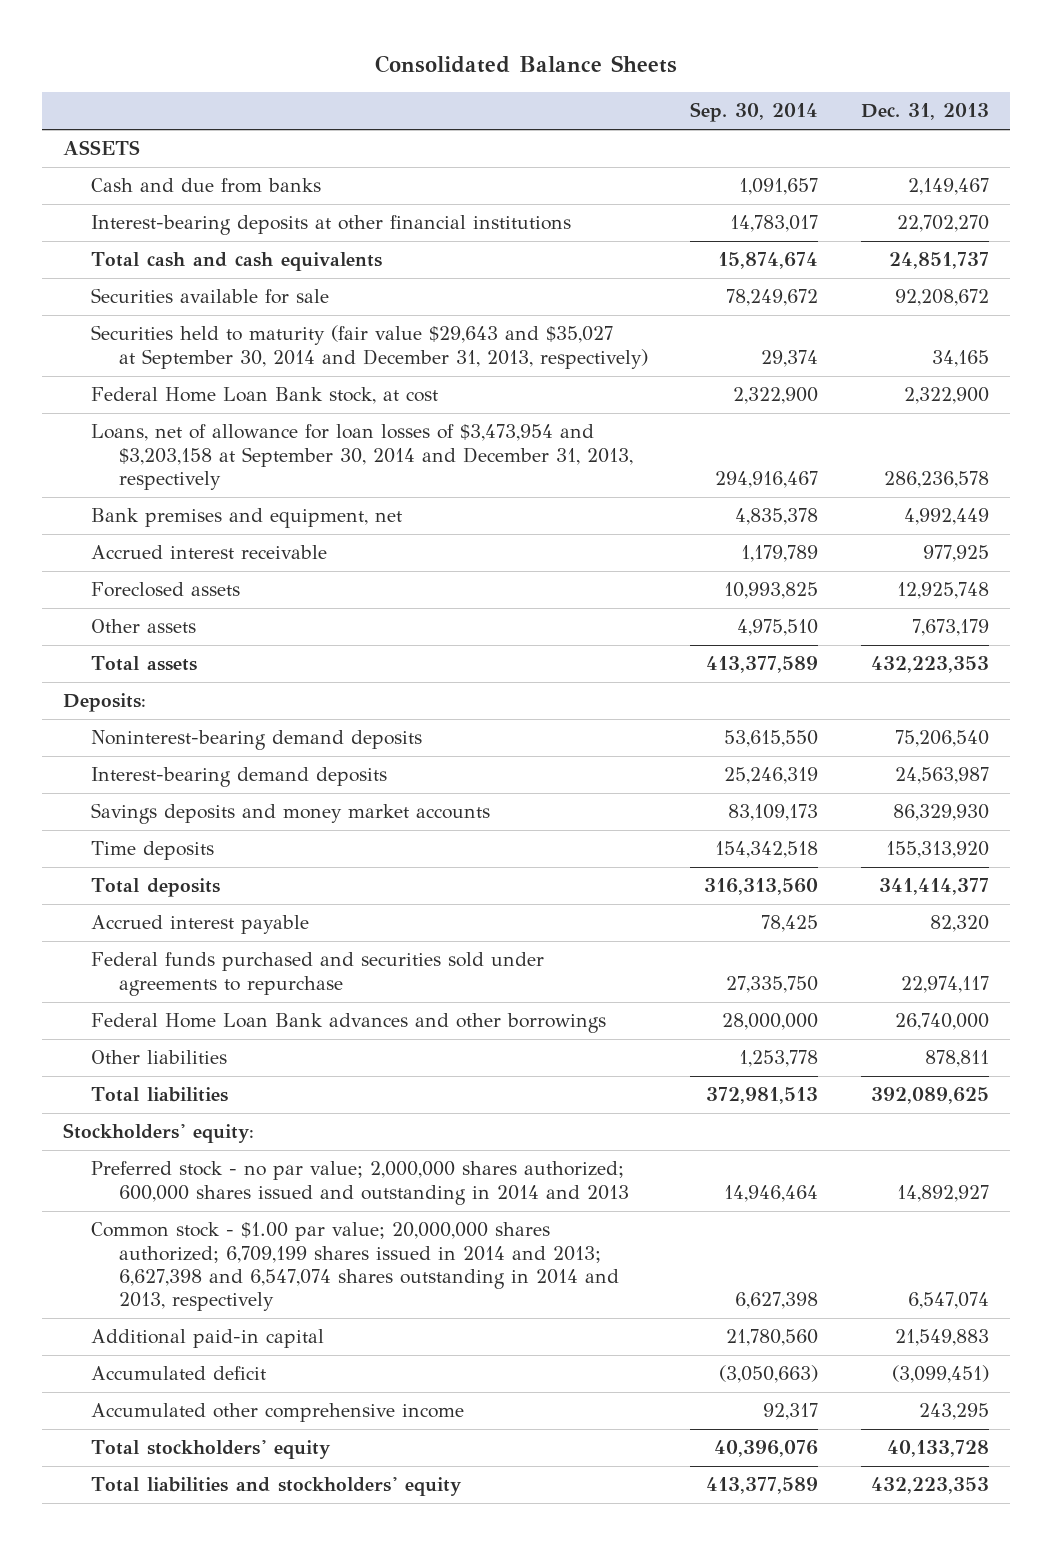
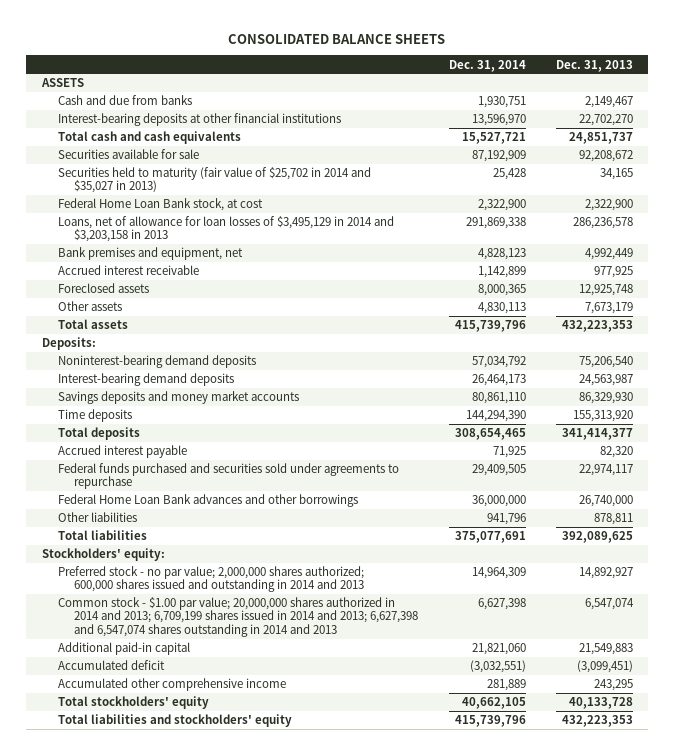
[374,55,677,74] Consolidated Balance Sheets -> [228,34,446,45] CONSOLIDATED BALANCE SHEETS
[690,102,819,123] Sep. 30, 2014 -> none
none -> [448,59,526,72] Dec. 31, 2014
[90,325,648,369] Securities held to maturity (fair value $29,643 and $35,027 at September 30, 2014 and December 31, 2013, respectively) -> [57,167,371,194] Securities held to maturity (fair value of $25,702 in 2014 and $35,027 in 2013)
[90,424,633,491] Loans, net of allowance for loan losses of $3,473,954 and $3,203,158 at September 30, 2014 and December 31, 2013, respectively -> [57,216,394,243] Loans, net of allowance for loan losses of $3,495,129 in 2014 and $3,203,158 in 2013
[90,1222,619,1312] Common stock - $1.00 par value; 20,000,000 shares authorized; 6,709,199 shares issued in 2014 and 2013; 6,627,398 and 6,547,074 shares outstanding in 2014 and 2013, respectively -> [57,597,419,637] Common stock - $1.00 par value; 20,000,000 shares authorized in 2014 and 2013; 6,709,199 shares issued in 2014 and 2013; 6,627,398 and 6,547,074 shares outstanding in 2014 and 2013

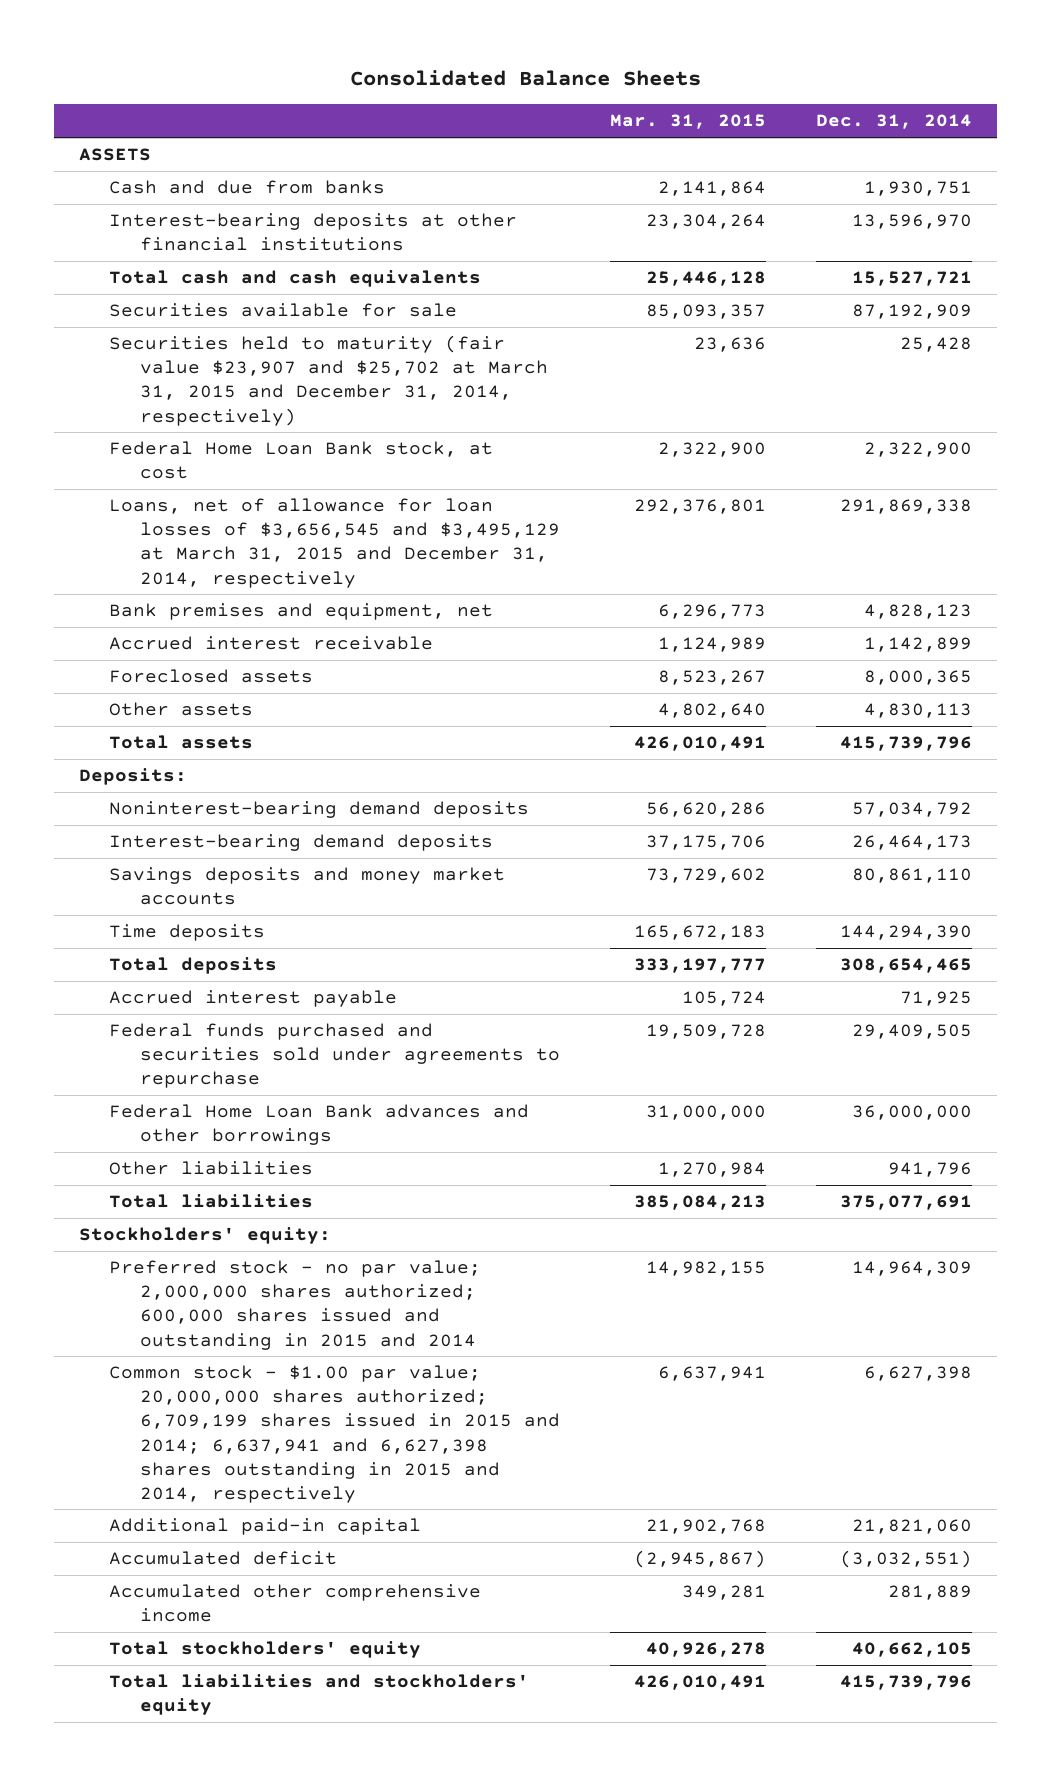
[228,34,446,45] CONSOLIDATED BALANCE SHEETS -> [349,69,701,86] Consolidated Balance Sheets
[555,59,633,72] Dec. 31, 2013 -> none
none -> [609,114,766,130] Mar. 31, 2015
[57,167,371,194] Securities held to maturity (fair value of $25,702 in 2014 and $35,027 in 2013) -> [109,335,548,426] Securities held to maturity (fair value $23,907 and $25,702 at March 31, 2015 and December 31, 2014, respectively)
[57,216,394,243] Loans, net of allowance for loan losses of $3,495,129 in 2014 and $3,203,158 in 2013 -> [109,498,560,588] Loans, net of allowance for loan losses of $3,656,545 and $3,495,129 at March 31, 2015 and December 31, 2014, respectively
[57,566,365,593] Preferred stock - no par value; 2,000,000 shares authorized; 600,000 shares issued and outstanding in 2014 and 2013 -> [109,1260,482,1350] Preferred stock - no par value; 2,000,000 shares authorized; 600,000 shares issued and outstanding in 2015 and 2014
[57,597,419,637] Common stock - $1.00 par value; 20,000,000 shares authorized in 2014 and 2013; 6,709,199 shares issued in 2014 and 2013; 6,627,398 and 6,547,074 shares outstanding in 2014 and 2013 -> [109,1365,560,1503] Common stock - $1.00 par value; 20,000,000 shares authorized; 6,709,199 shares issued in 2015 and 2014; 6,637,941 and 6,627,398 shares outstanding in 2015 and 2014, respectively

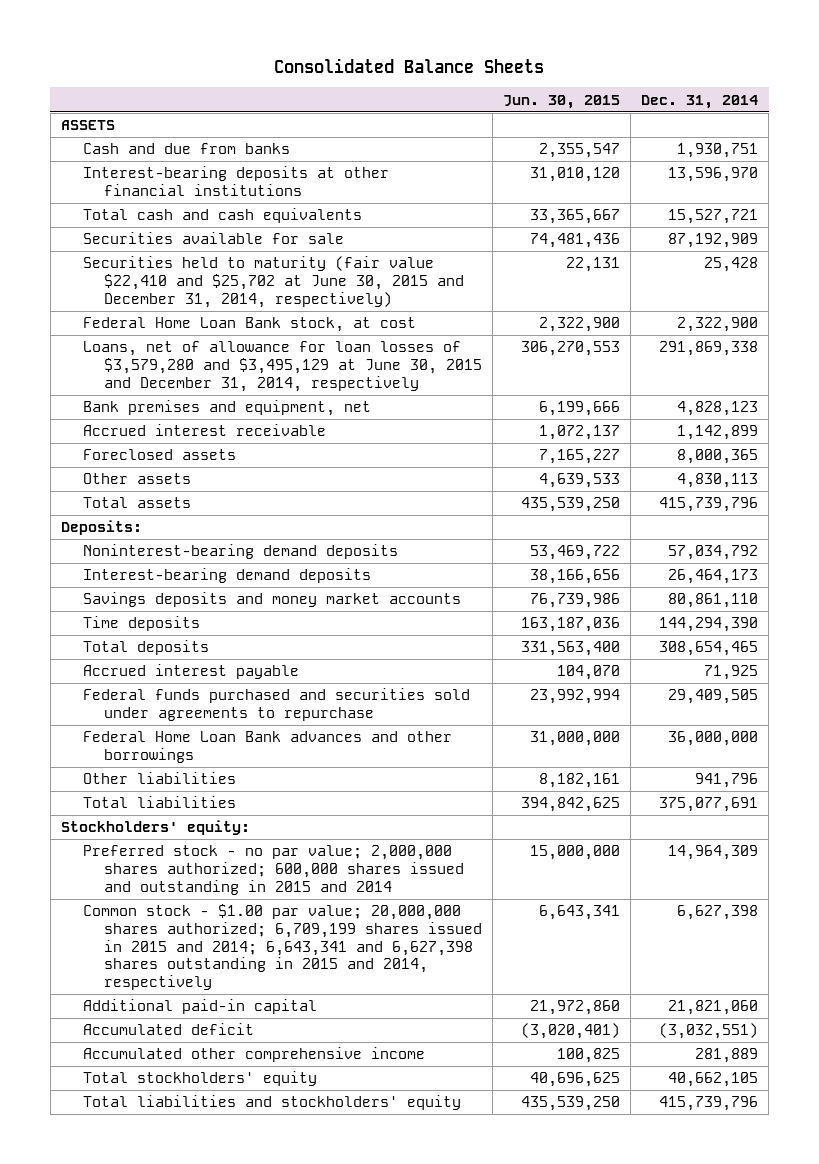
[609,114,766,130] Mar. 31, 2015 -> none
none -> [503,94,621,109] Jun. 30, 2015
[109,335,548,426] Securities held to maturity (fair value $23,907 and $25,702 at March 31, 2015 and December 31, 2014, respectively) -> [82,256,465,308] Securities held to maturity (fair value $22,410 and $25,702 at June 30, 2015 and December 31, 2014, respectively)
[109,498,560,588] Loans, net of allowance for loan losses of $3,656,545 and $3,495,129 at March 31, 2015 and December 31, 2014, respectively -> [82,341,483,392] Loans, net of allowance for loan losses of $3,579,280 and $3,495,129 at June 30, 2015 and December 31, 2014, respectively
[109,1365,560,1503] Common stock - $1.00 par value; 20,000,000 shares authorized; 6,709,199 shares issued in 2015 and 2014; 6,637,941 and 6,627,398 shares outstanding in 2015 and 2014, respectively -> [82,904,483,991] Common stock - $1.00 par value; 20,000,000 shares authorized; 6,709,199 shares issued in 2015 and 2014; 6,643,341 and 6,627,398 shares outstanding in 2015 and 2014, respectively

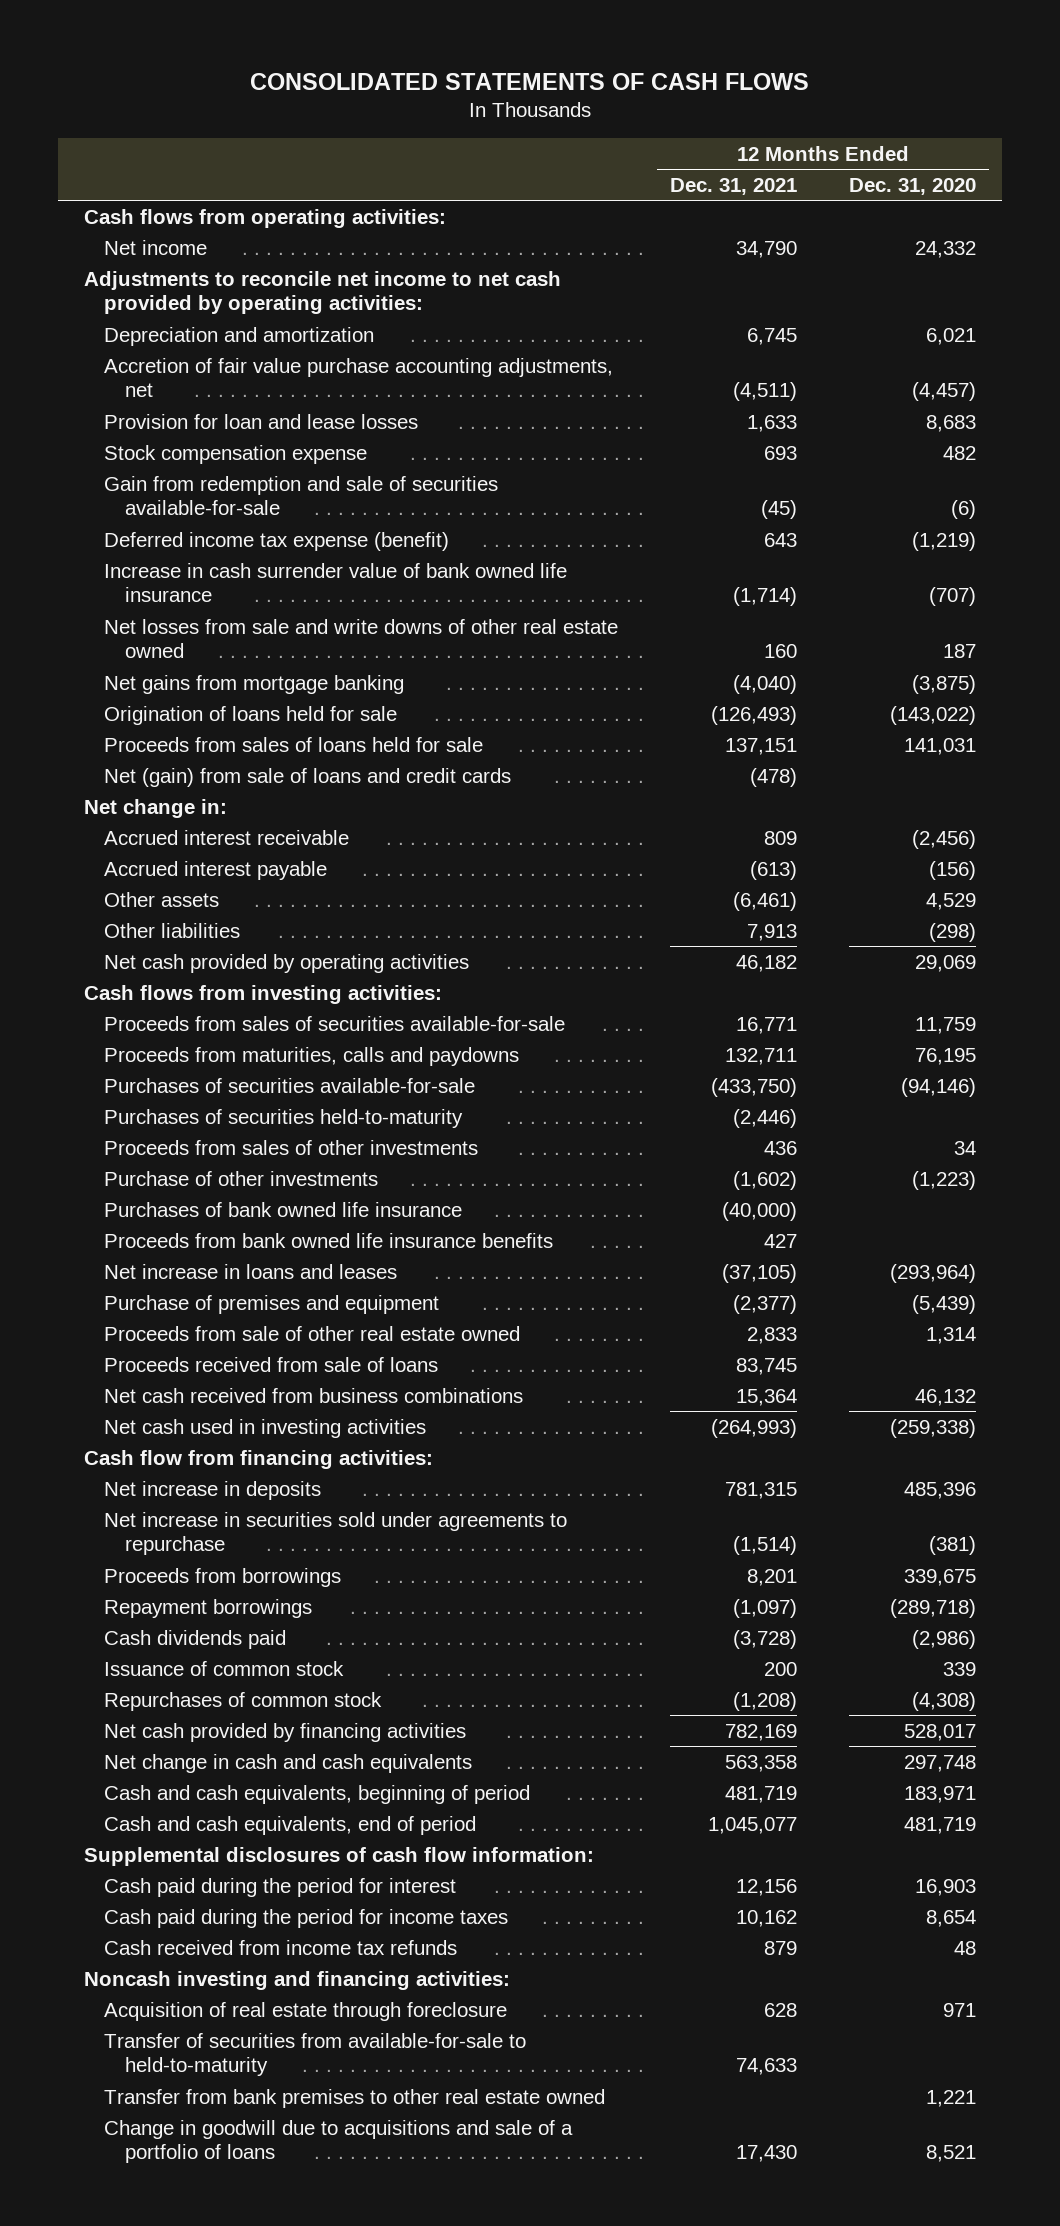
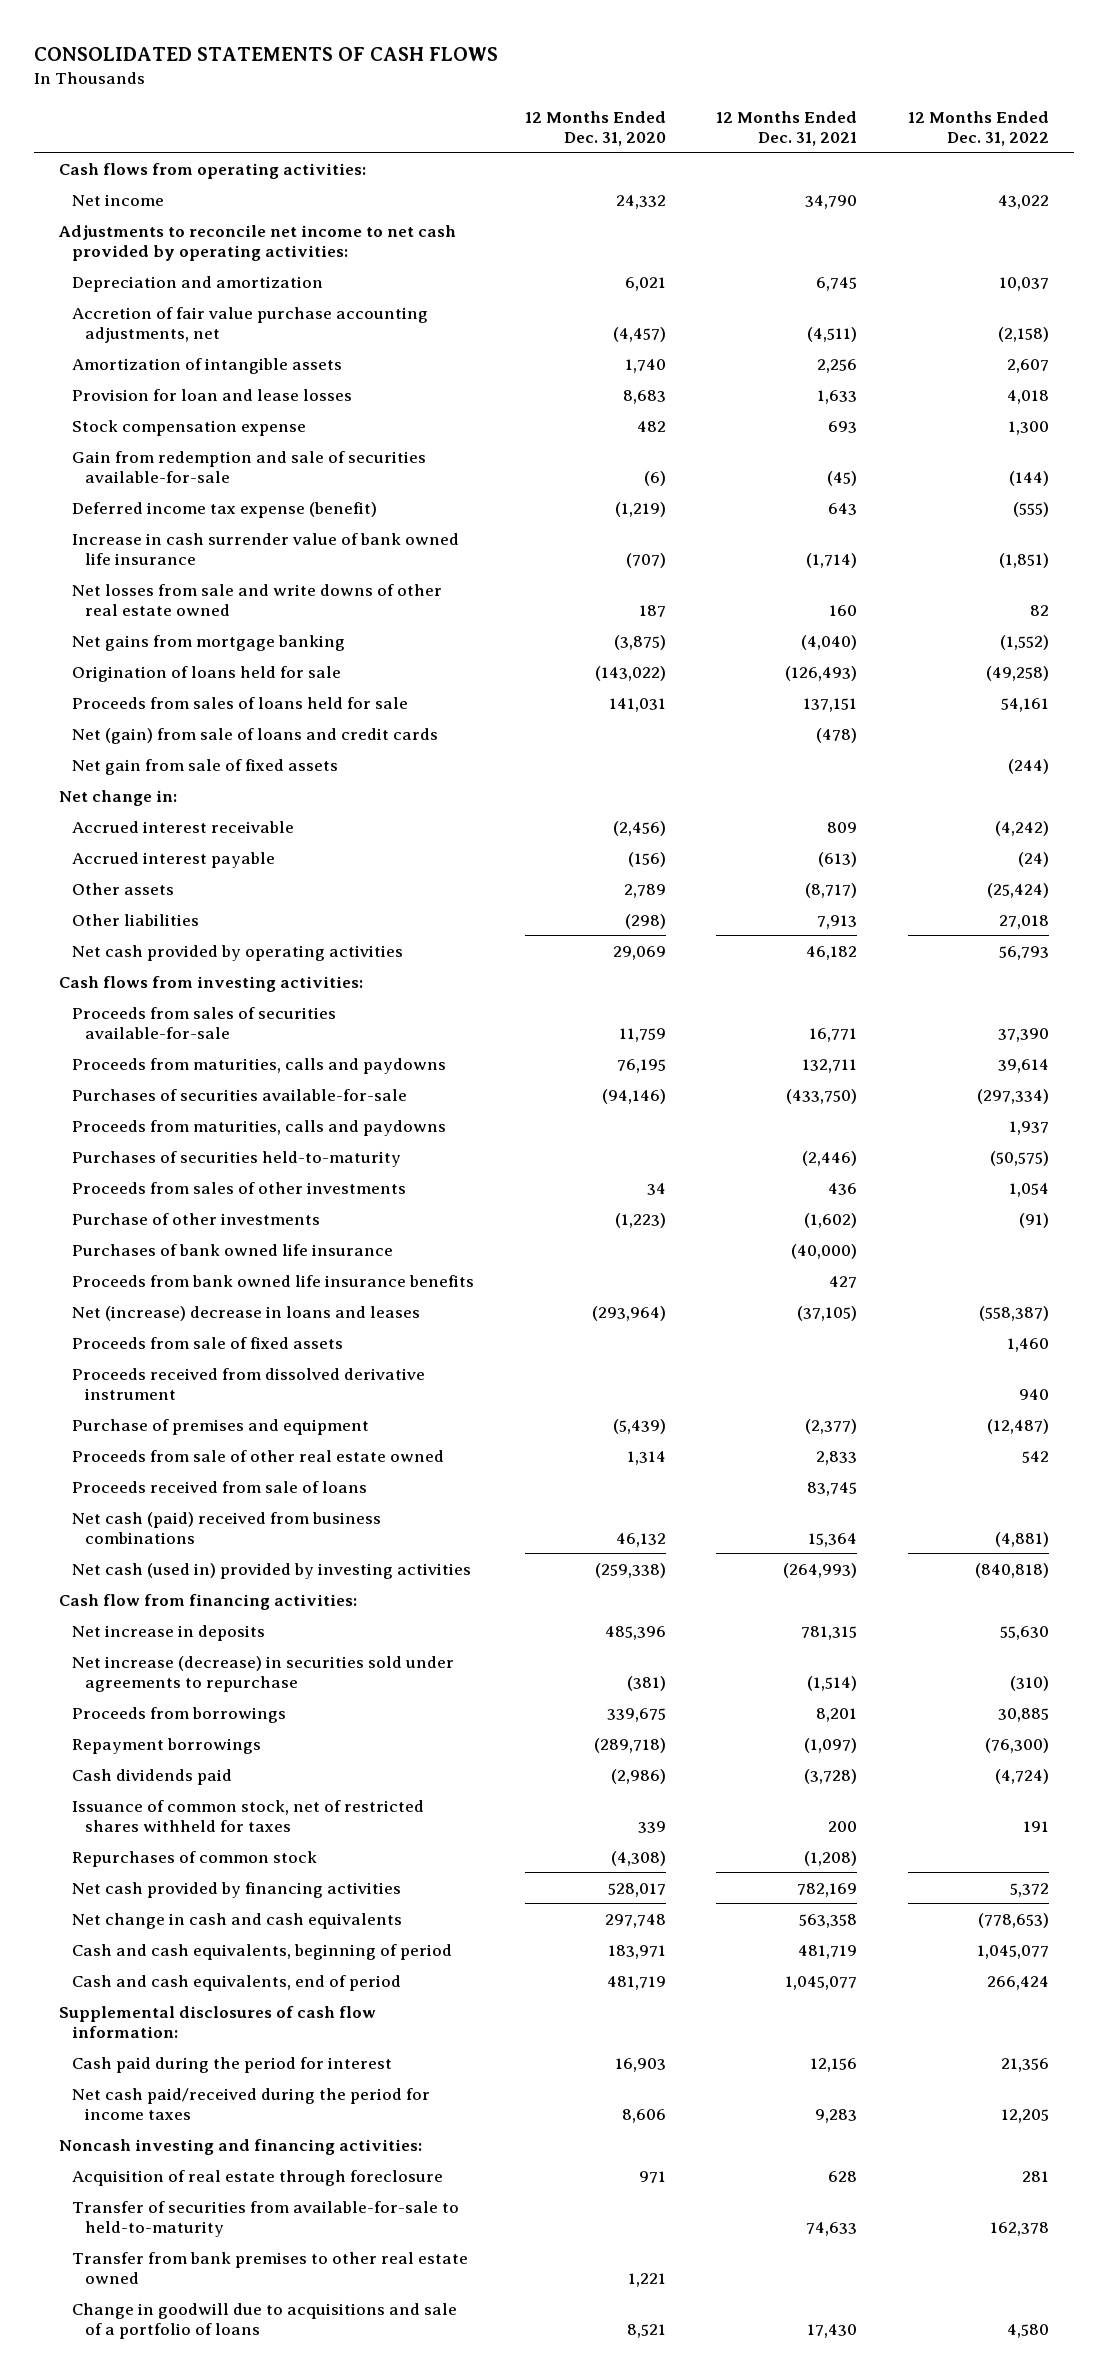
none -> [907,110,1049,146] 12 Months Ended Dec. 31, 2022
none -> [72,357,343,374] Amortization of intangible assets
none -> [72,758,339,775] Net gain from sale of fixed assets
[733,891,798,911] (6,461) -> [805,882,858,898] (8,717)
[925,892,976,910] 4,529 -> [623,883,666,898] 2,789
none -> [72,1119,447,1136] Proceeds from maturities, calls and paydowns
[104,1263,398,1279] Net increase in loans and leases -> [72,1305,421,1321] Net (increase) decrease in loans and leases
none -> [72,1336,344,1349] Proceeds from sale of fixed assets
none -> [72,1367,426,1400] Proceeds received from dissolved derivative instrument
[104,1387,524,1403] Net cash received from business combinations -> [72,1511,382,1544] Net cash (paid) received from business combinations
[104,1418,427,1438] Net cash used in investing activities -> [72,1562,472,1579] Net cash (used in) provided by investing activities
[104,1511,568,1555] Net increase in securities sold under agreements to repurchase -> [72,1655,455,1692] Net increase (decrease) in securities sold under agreements to repurchase
[104,1660,345,1676] Issuance of common stock -> [72,1799,425,1832] Issuance of common stock, net of restricted shares withheld for taxes
[104,1939,458,1955] Cash received from income tax refunds -> none
[104,1908,509,1928] Cash paid during the period for income taxes -> [72,2087,431,2120] Net cash paid/received during the period for income taxes
[736,1909,798,1927] 10,162 -> [815,2108,858,2123] 9,283
[925,1909,976,1927] 8,654 -> [621,2108,666,2123] 8,606

